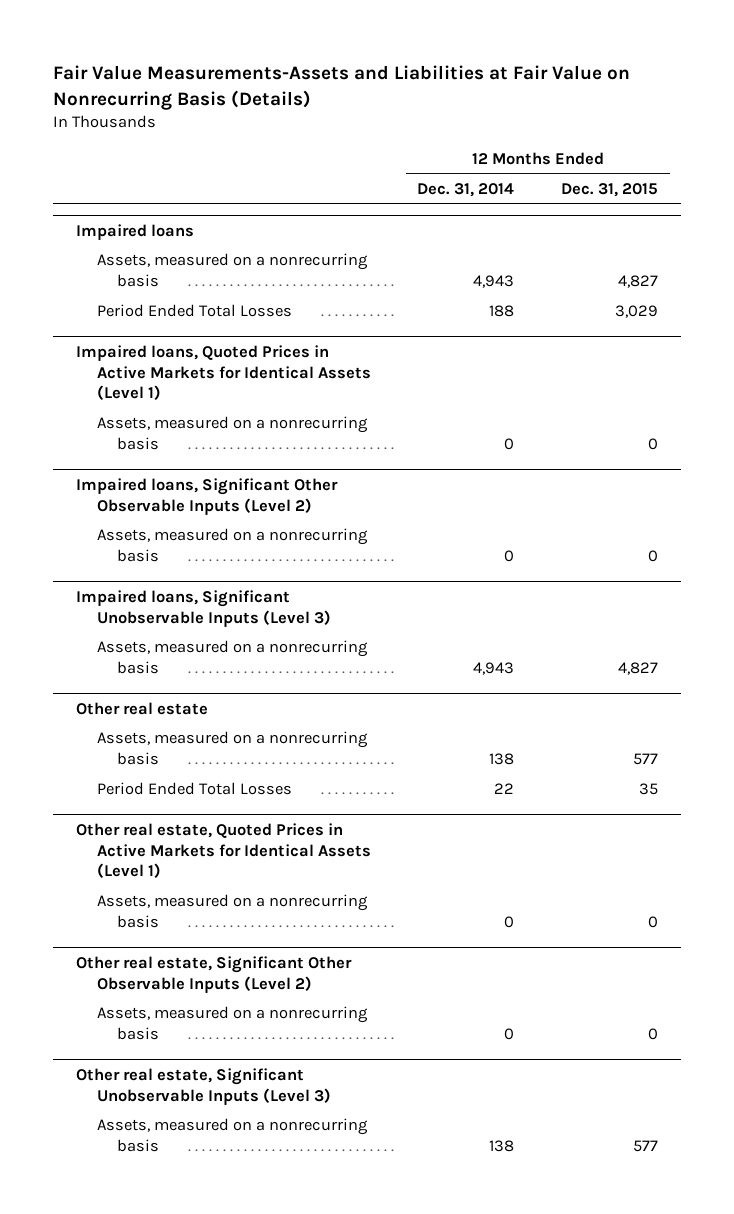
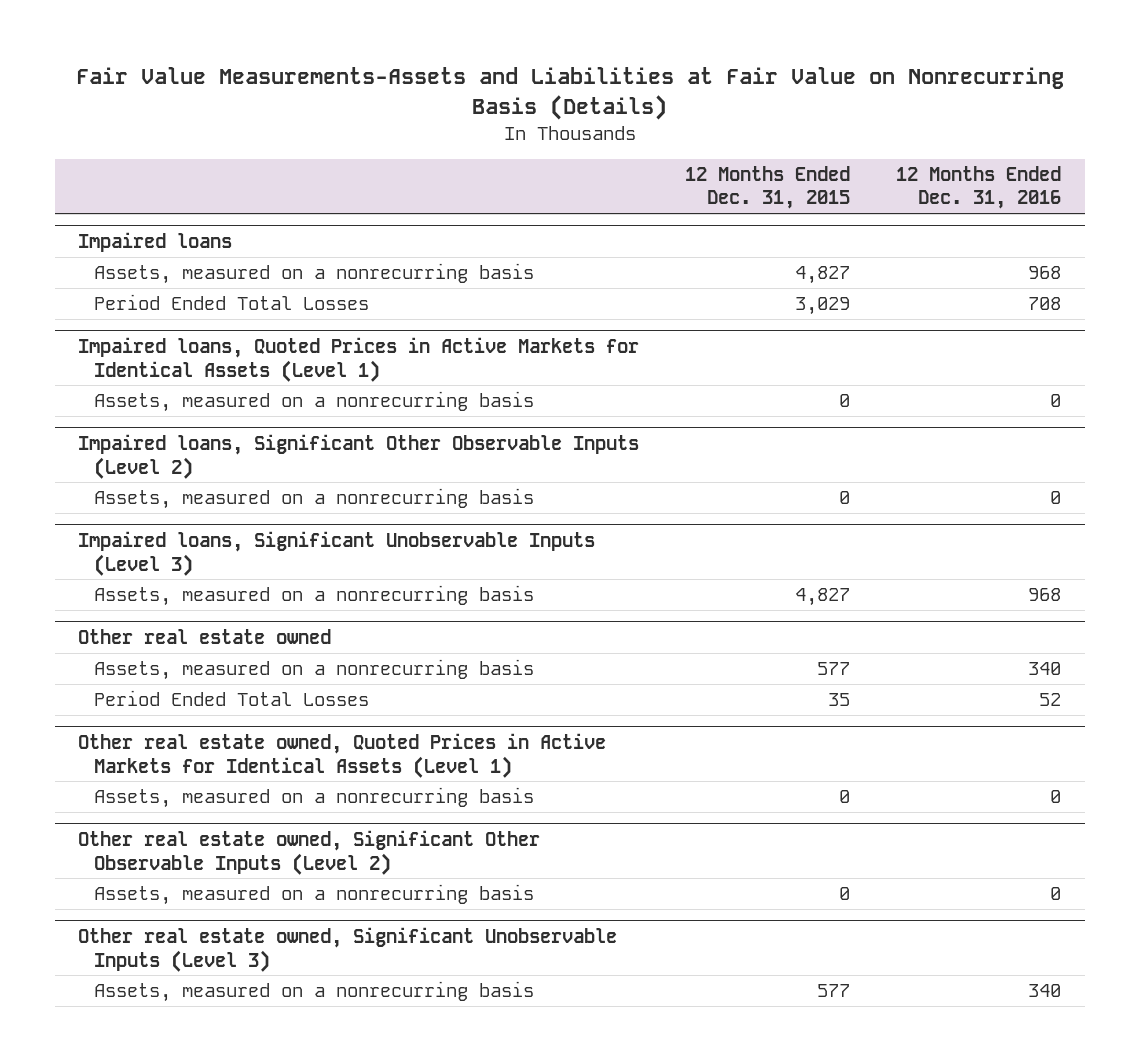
[417,182,515,197] Dec. 31, 2014 -> none
none -> [896,165,1062,210] 12 Months Ended Dec. 31, 2016
[76,701,209,715] Other real estate -> [77,629,331,645] Other real estate owned
[76,822,371,879] Other real estate, Quoted Prices in Active Markets for Identical Assets (Level 1) -> [77,733,606,778] Other real estate owned, Quoted Prices in Active Markets for Identical Assets (Level 1)
[76,955,353,993] Other real estate, Significant Other Observable Inputs (Level 2) -> [77,830,540,875] Other real estate owned, Significant Other Observable Inputs (Level 2)
[76,1067,331,1105] Other real estate, Significant Unobservable Inputs (Level 3) -> [77,927,617,972] Other real estate owned, Significant Unobservable Inputs (Level 3)

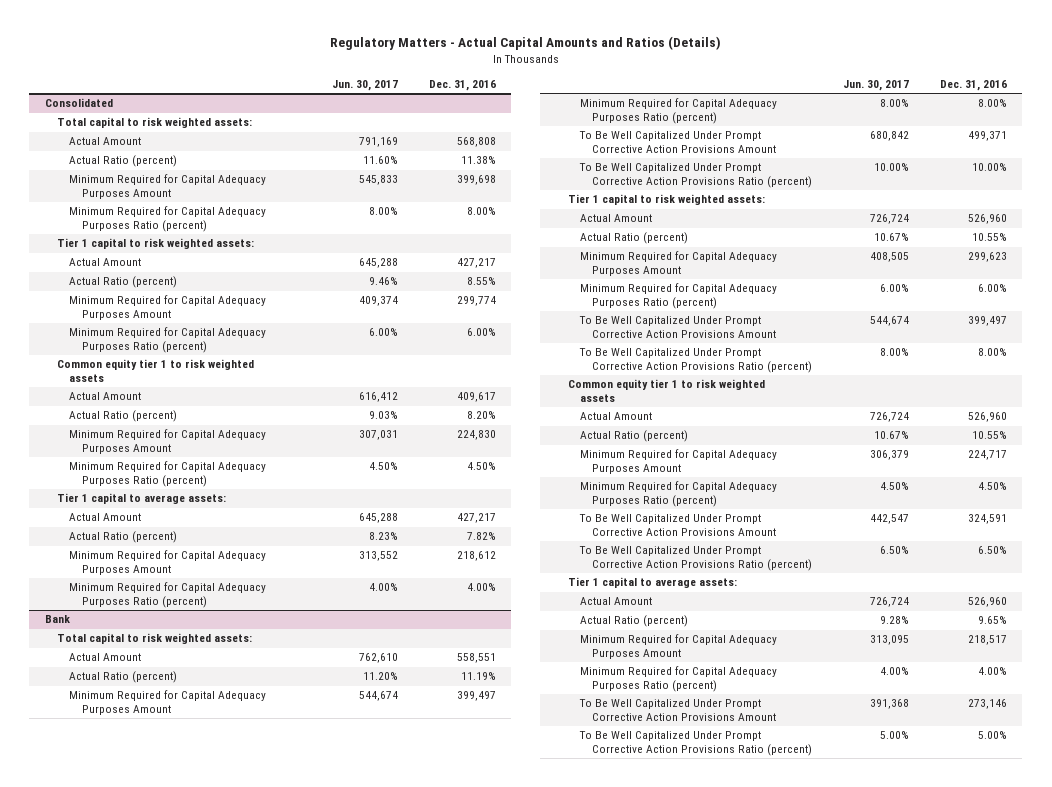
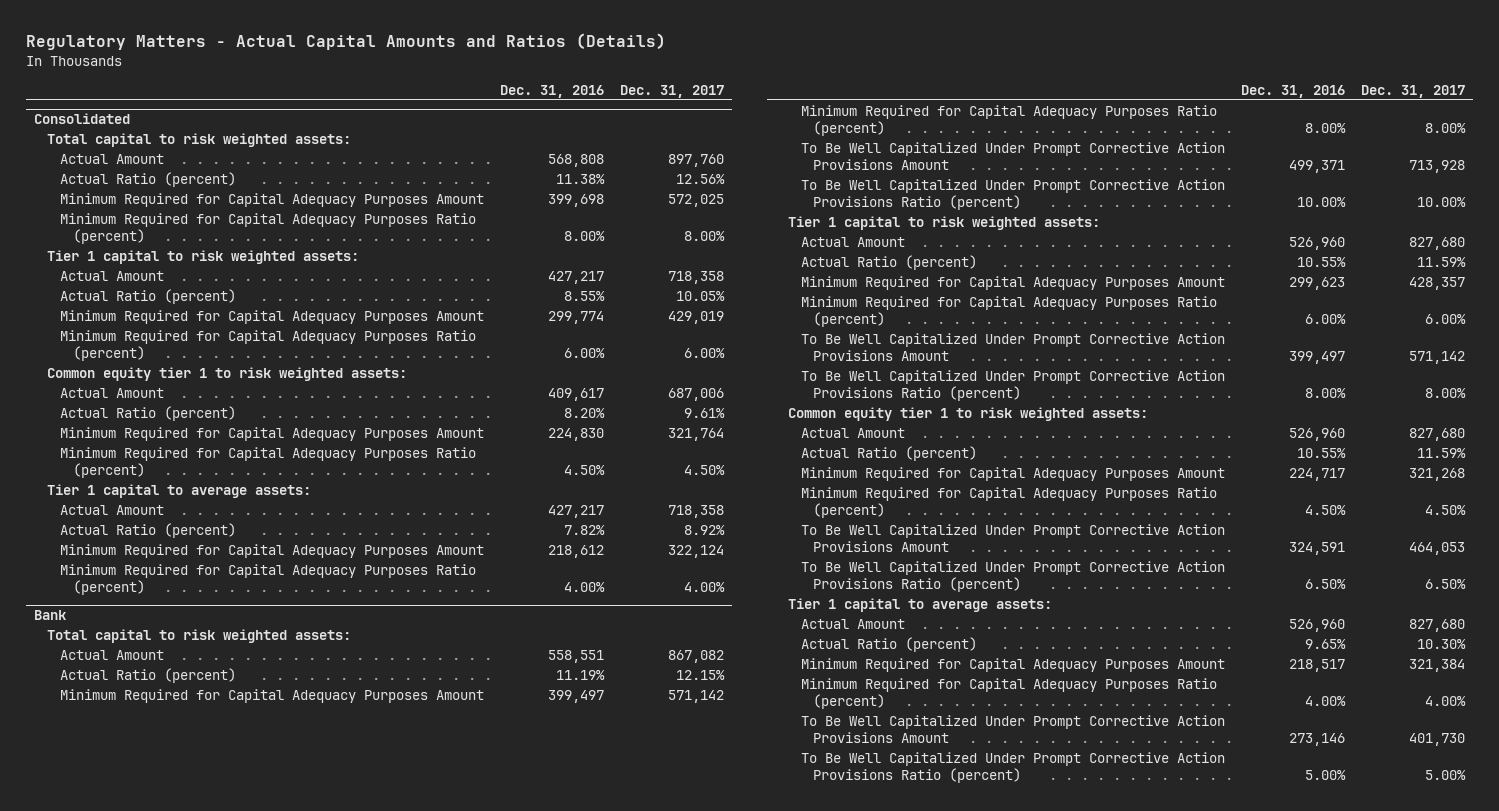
[332,79,399,91] Jun. 30, 2017 -> none
none -> [620,84,725,98] Dec. 31, 2017
[57,359,255,383] Common equity tier 1 to risk weighted assets -> [46,367,407,382] Common equity tier 1 to risk weighted assets:
[567,379,765,403] Common equity tier 1 to risk weighted assets -> [787,407,1148,422] Common equity tier 1 to risk weighted assets:

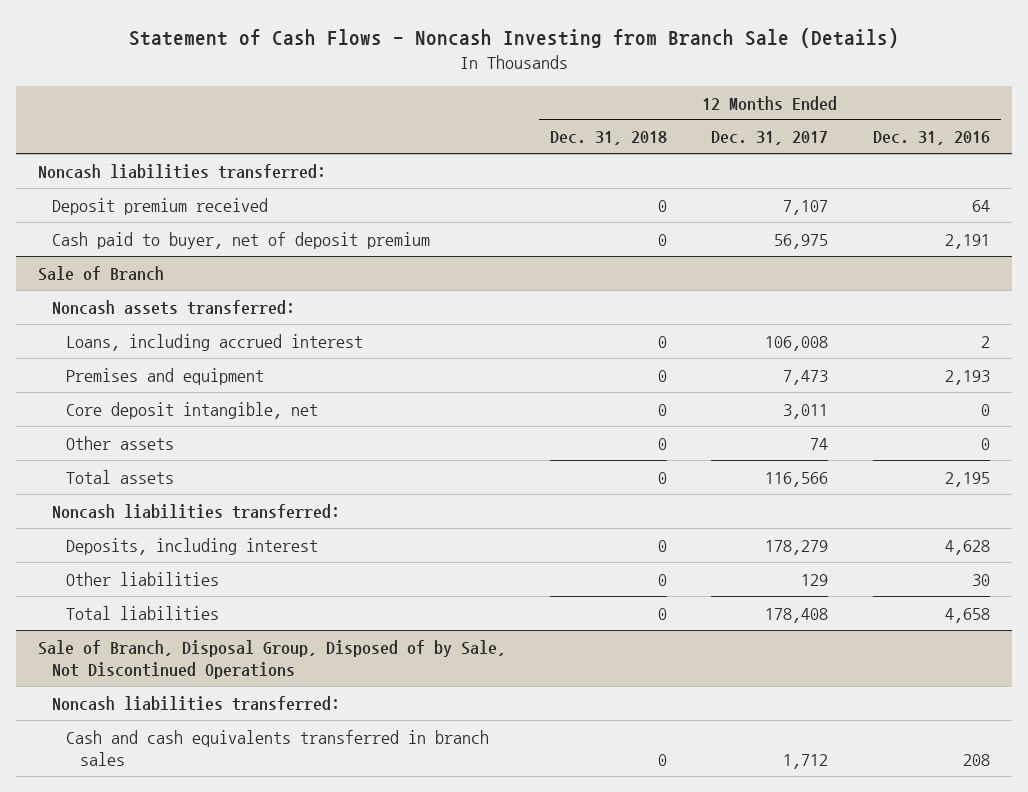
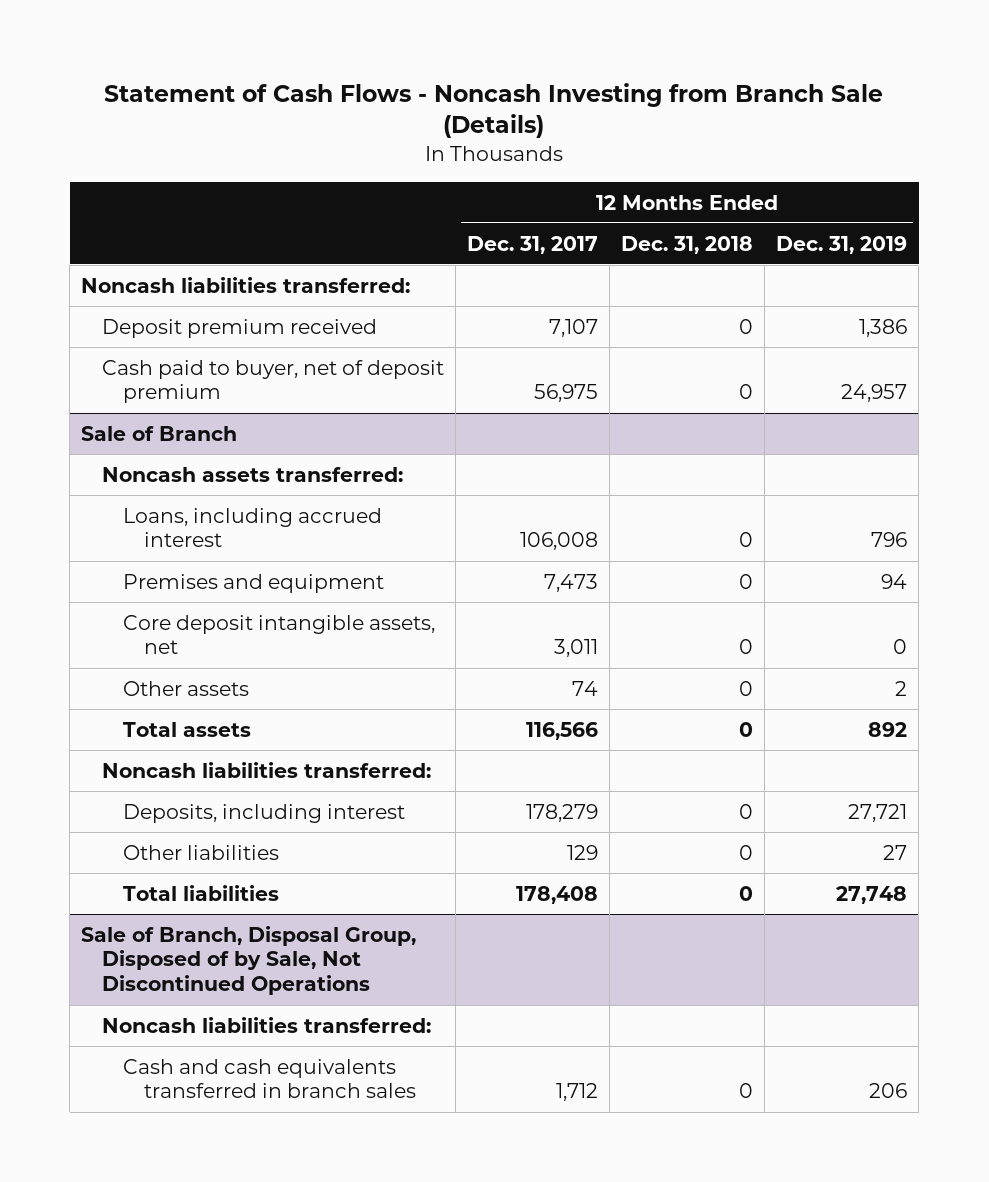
[872,131,990,146] Dec. 31, 2016 -> none
none -> [776,235,908,254] Dec. 31, 2019
[65,401,318,419] Core deposit intangible, net -> [123,614,436,655] Core deposit intangible assets, net

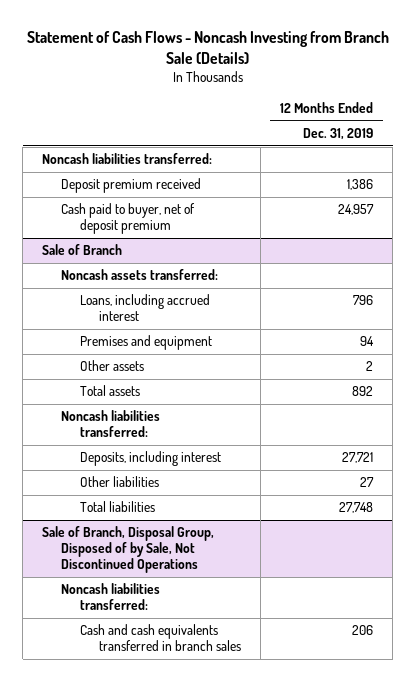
[467,235,599,254] Dec. 31, 2017 -> none
[621,235,754,254] Dec. 31, 2018 -> none
[123,614,436,655] Core deposit intangible assets, net -> none

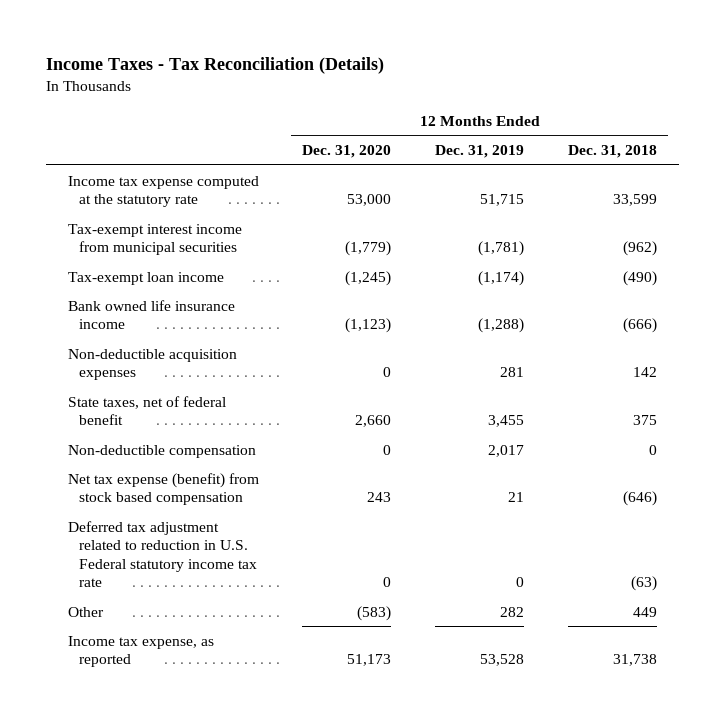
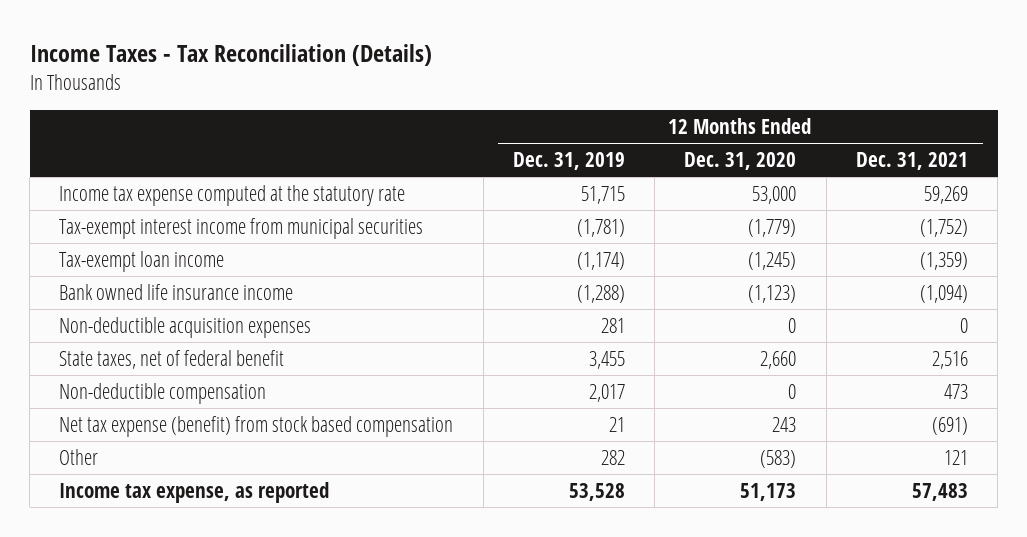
[567,145,657,159] Dec. 31, 2018 -> none
none -> [855,151,968,170] Dec. 31, 2021
[67,520,258,588] Deferred tax adjustment related to reduction in U.S. Federal statutory income tax rate -> none

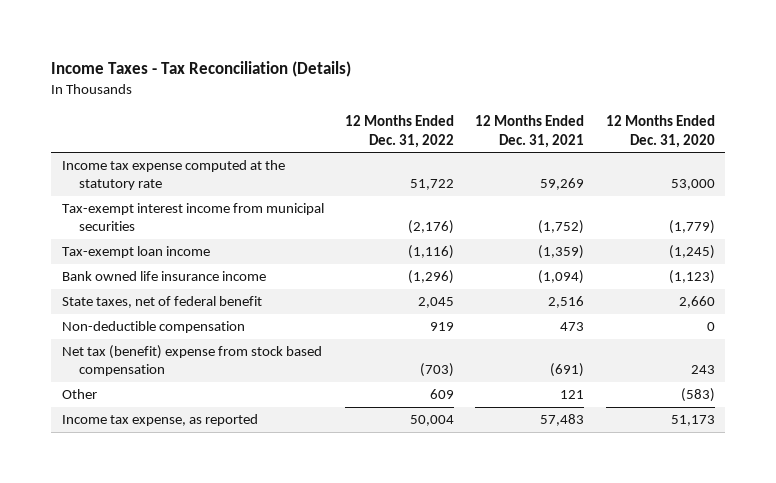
[512,151,625,170] Dec. 31, 2019 -> none
none -> [344,115,454,148] 12 Months Ended Dec. 31, 2022
[59,316,312,338] Non-deductible acquisition expenses -> none
[59,415,454,437] Net tax expense (benefit) from stock based compensation -> [61,345,322,377] Net tax (benefit) expense from stock based compensation

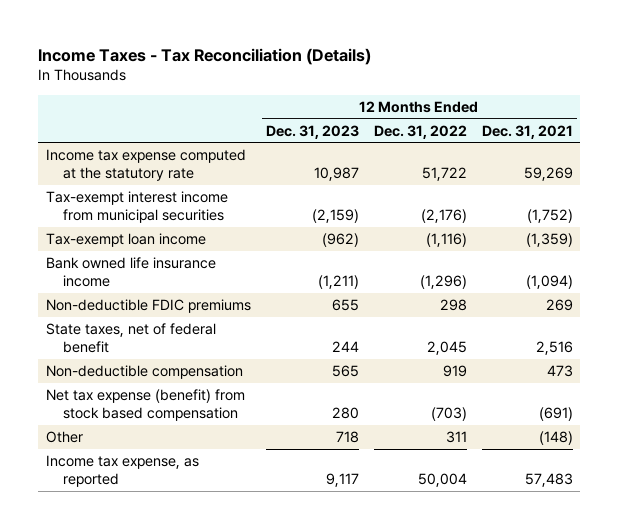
[605,115,715,148] 12 Months Ended Dec. 31, 2020 -> none
none -> [265,124,359,139] Dec. 31, 2023
none -> [45,299,251,314] Non-deductible FDIC premiums
[61,345,322,377] Net tax (benefit) expense from stock based compensation -> [45,389,245,422] Net tax expense (benefit) from stock based compensation
[429,389,454,400] 609 -> [445,431,467,444] 311
[560,390,585,400] 121 -> [538,431,573,446] (148)

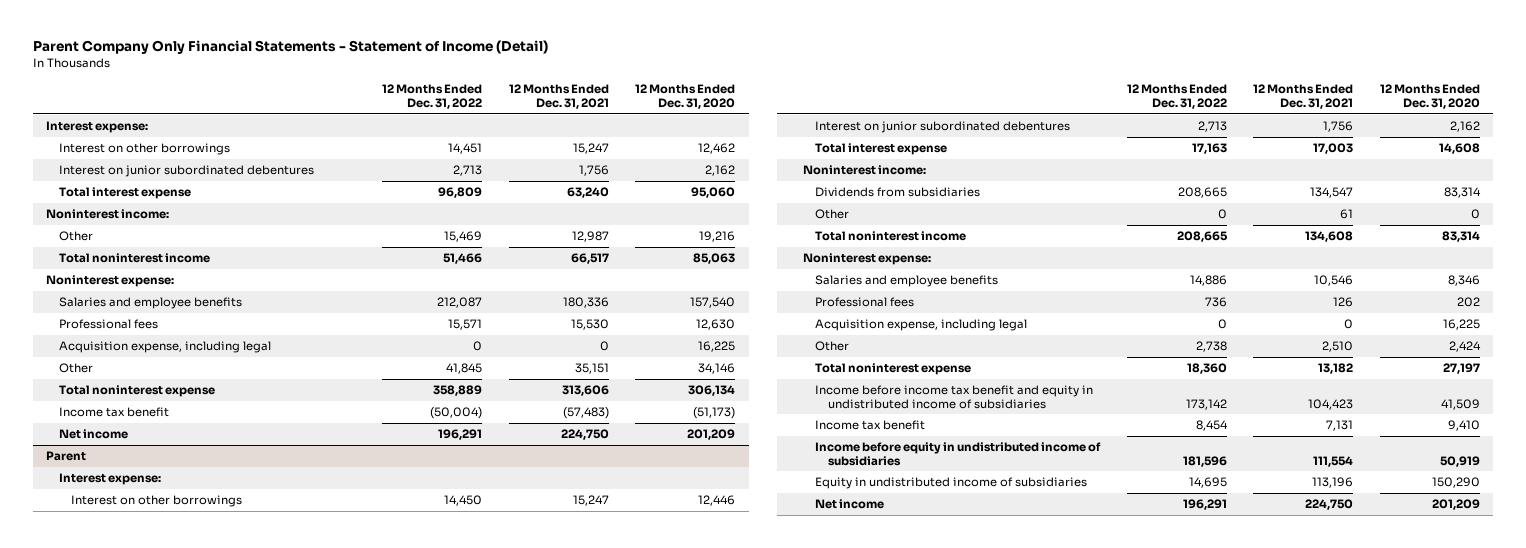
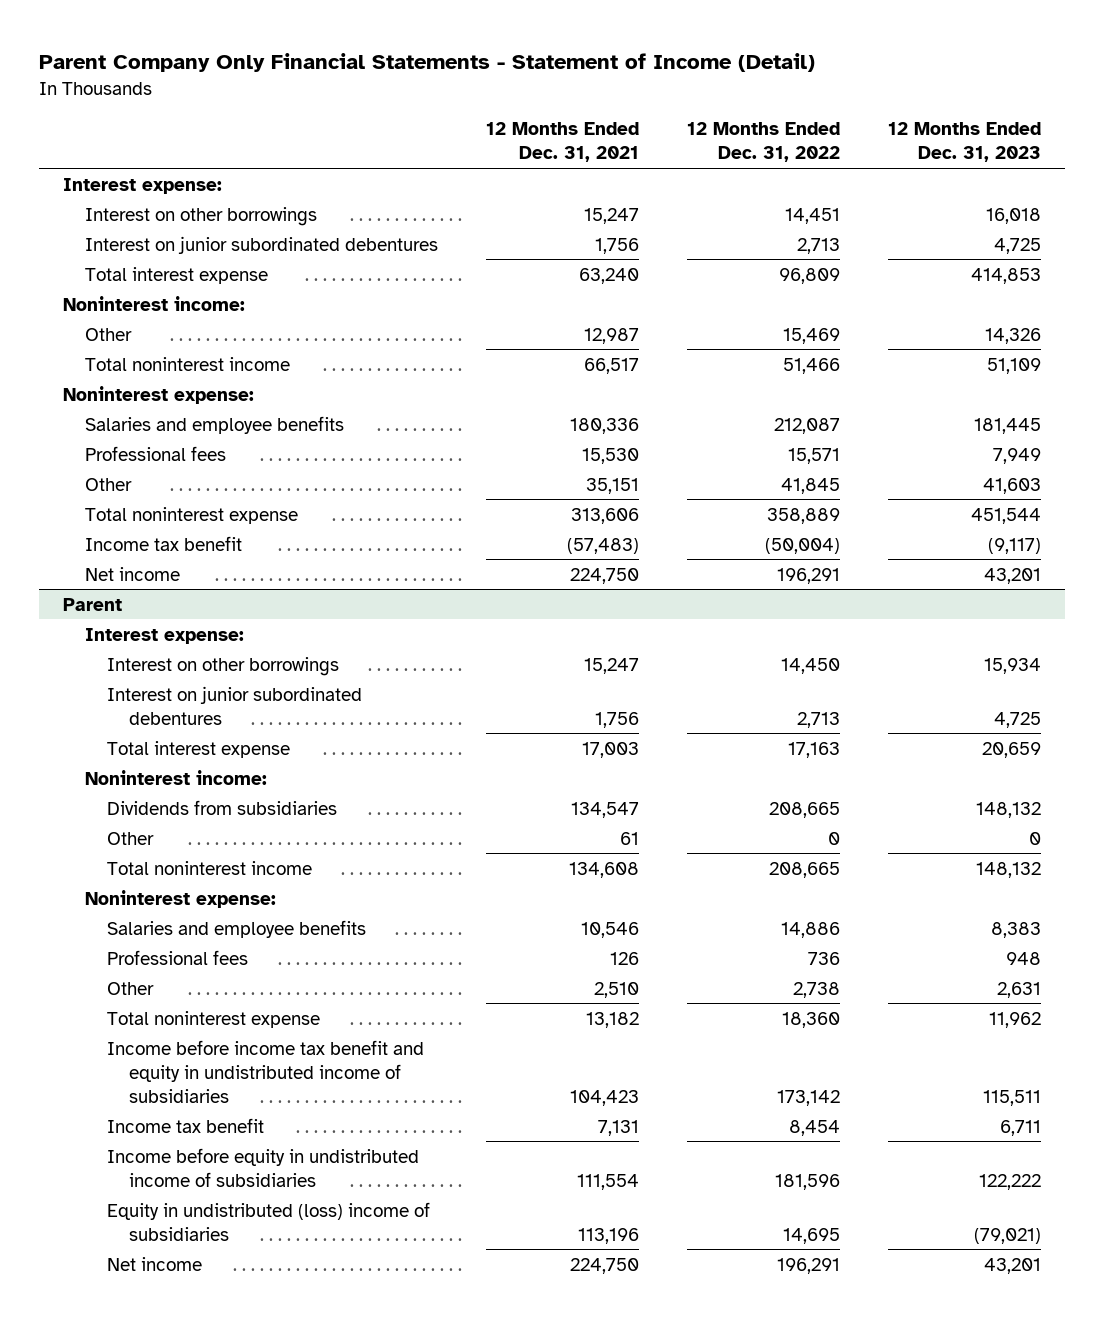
[635,84,736,110] 12 Months Ended Dec. 31, 2020 -> none
none -> [887,122,1041,163] 12 Months Ended Dec. 31, 2023
[58,341,271,354] Acquisition expense, including legal -> none
[815,319,1028,332] Acquisition expense, including legal -> none
[815,477,1088,490] Equity in undistributed income of subsidiaries -> [106,1201,430,1241] Equity in undistributed (loss) income of subsidiaries

